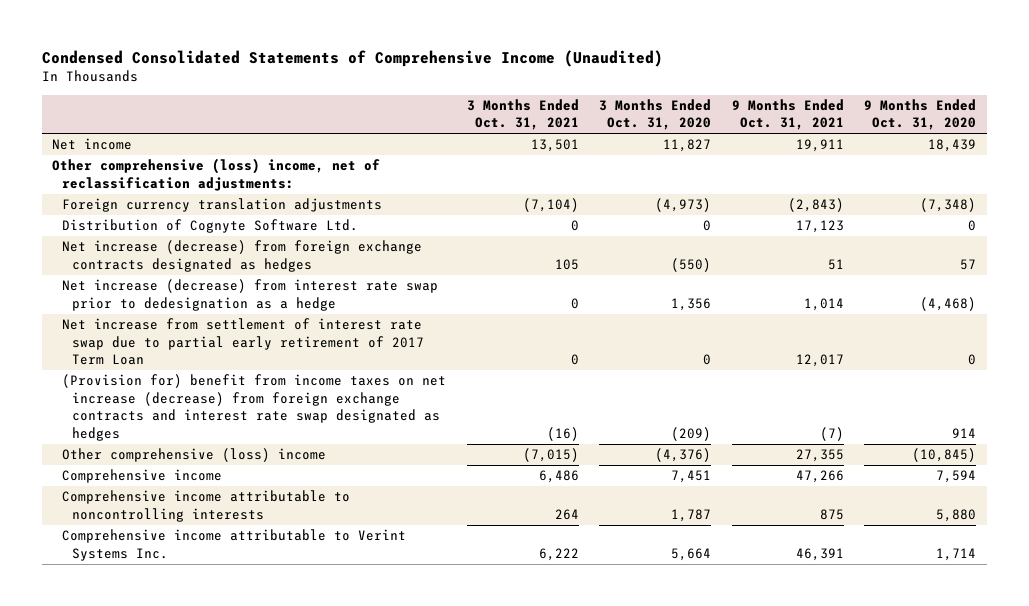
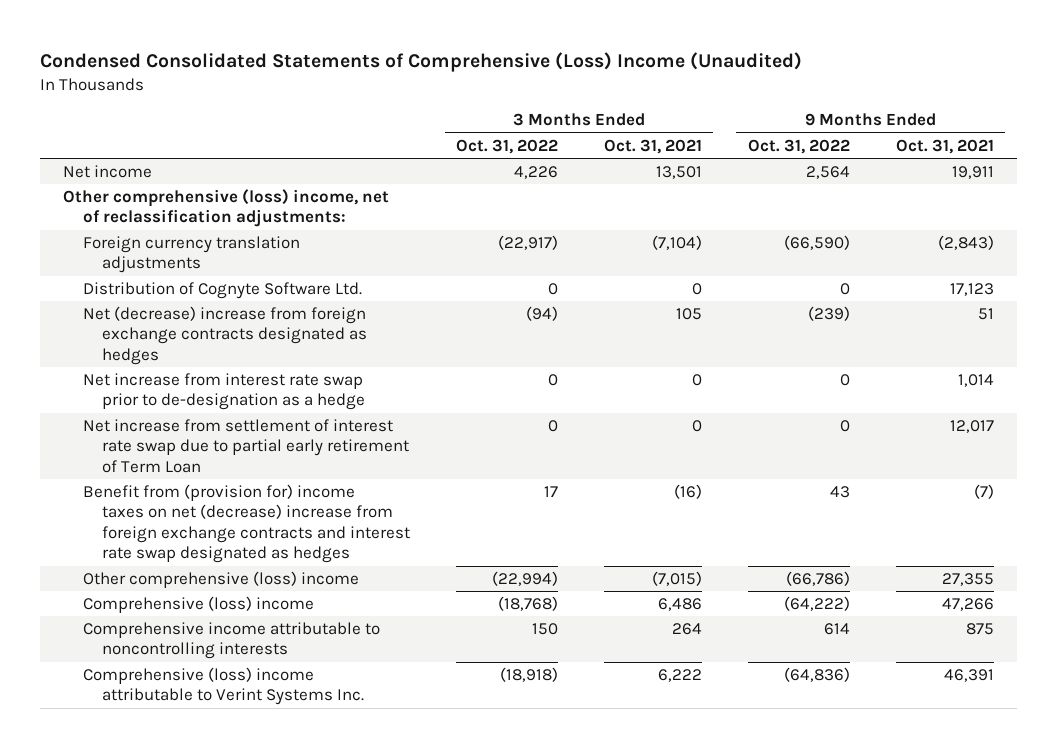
[42,49,664,67] Condensed Consolidated Statements of Comprehensive Income (Unaudited) -> [40,51,803,72] Condensed Consolidated Statements of Comprehensive (Loss) Income (Unaudited)
[599,98,712,131] 3 Months Ended Oct. 31, 2020 -> none
[864,98,977,131] 9 Months Ended Oct. 31, 2020 -> none
none -> [456,138,559,154] Oct. 31, 2022
none -> [747,138,850,154] Oct. 31, 2022
[62,240,423,272] Net increase (decrease) from foreign exchange contracts designated as hedges -> [82,306,368,365] Net (decrease) increase from foreign exchange contracts designated as hedges
[62,279,439,311] Net increase (decrease) from interest rate swap prior to dedesignation as a hedge -> [82,373,366,411] Net increase from interest rate swap prior to de-designation as a hedge
[62,318,424,366] Net increase from settlement of interest rate swap due to partial early retirement of 2017 Term Loan -> [82,419,410,473] Net increase from settlement of interest rate swap due to partial early retirement of Term Loan
[62,374,447,441] (Provision for) benefit from income taxes on net increase (decrease) from foreign exchange contracts and interest rate swap designated as hedges -> [82,484,411,564] Benefit from (provision for) income taxes on net (decrease) increase from foreign exchange contracts and interest rate swap designated as hedges
[62,469,223,484] Comprehensive income -> [82,596,314,614] Comprehensive (loss) income
[62,529,407,561] Comprehensive income attributable to Verint Systems Inc. -> [82,667,365,706] Comprehensive (loss) income attributable to Verint Systems Inc.

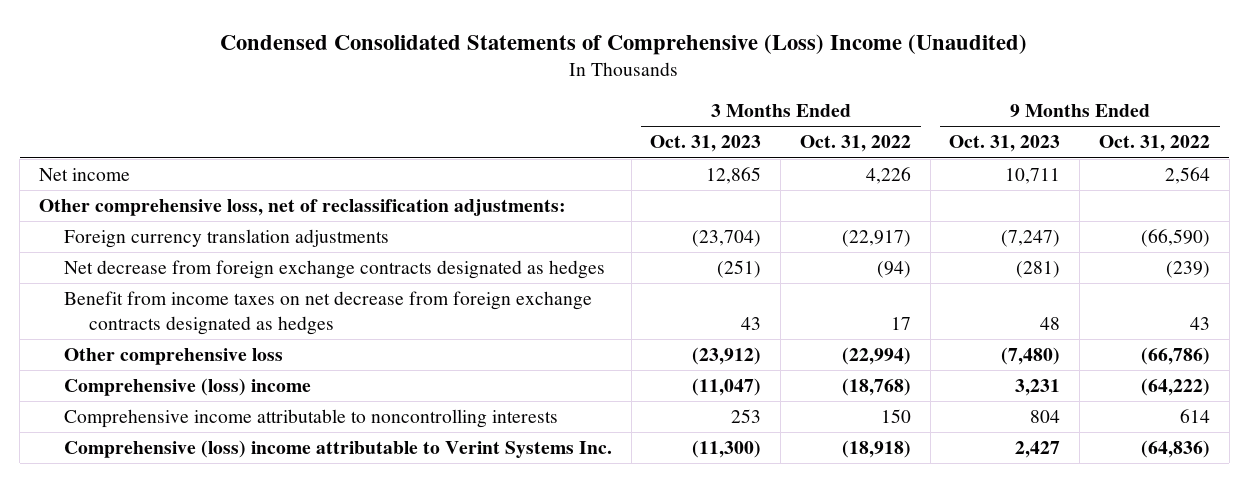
[604,138,703,154] Oct. 31, 2021 -> none
[895,138,994,154] Oct. 31, 2021 -> none
none -> [650,135,762,153] Oct. 31, 2023
none -> [949,135,1061,153] Oct. 31, 2023
[63,189,390,228] Other comprehensive (loss) income, net of reclassification adjustments: -> [39,198,567,216] Other comprehensive loss, net of reclassification adjustments:
[82,282,362,300] Distribution of Cognyte Software Ltd. -> none
[82,373,366,411] Net increase from interest rate swap prior to de-designation as a hedge -> none
[82,419,410,473] Net increase from settlement of interest rate swap due to partial early retirement of Term Loan -> none
[82,306,368,365] Net (decrease) increase from foreign exchange contracts designated as hedges -> [63,259,605,279] Net decrease from foreign exchange contracts designated as hedges
[82,484,411,564] Benefit from (provision for) income taxes on net (decrease) increase from foreign exchange contracts and interest rate swap designated as hedges -> [63,290,592,335] Benefit from income taxes on net decrease from foreign exchange contracts designated as hedges
[82,571,359,589] Other comprehensive (loss) income -> [63,347,283,365] Other comprehensive loss

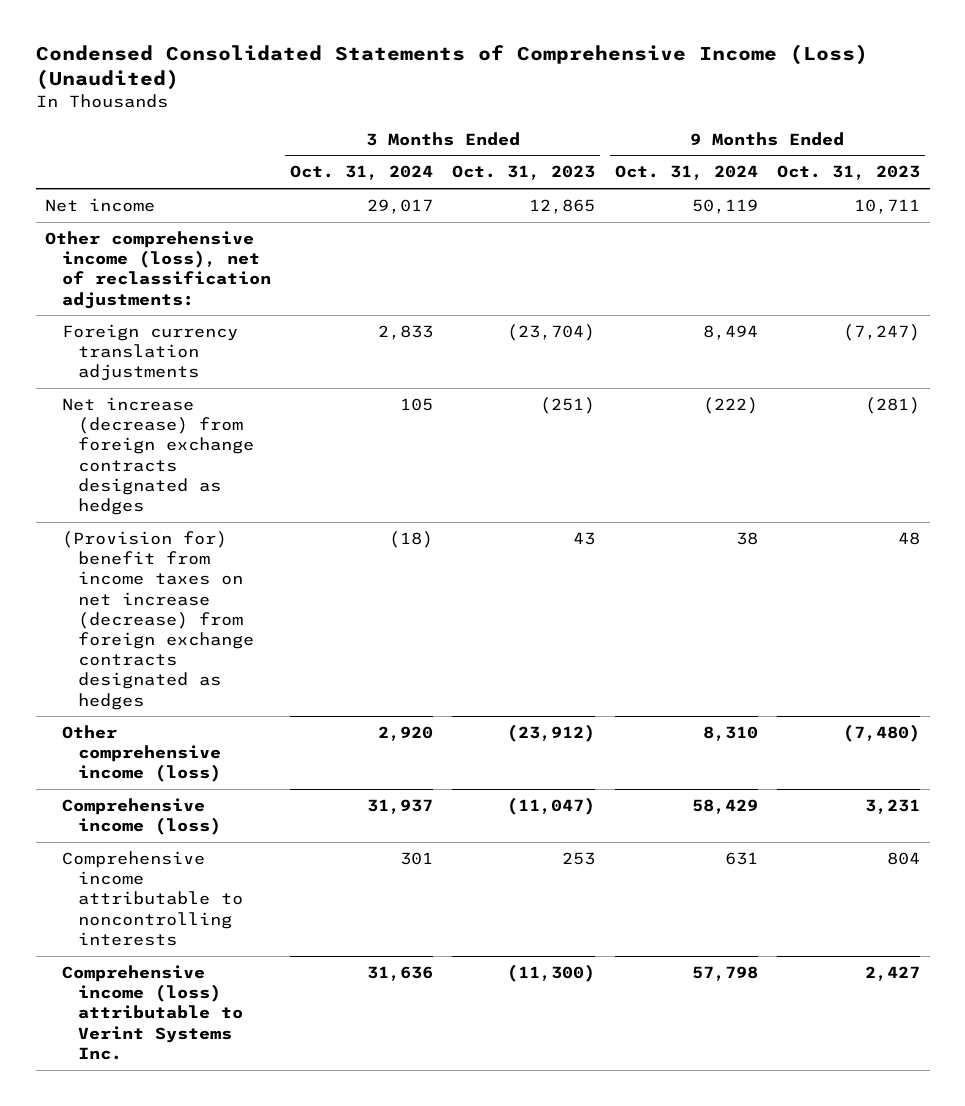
[220,33,1028,55] Condensed Consolidated Statements of Comprehensive (Loss) Income (Unaudited) -> [35,44,868,91] Condensed Consolidated Statements of Comprehensive Income (Loss) (Unaudited)
[799,135,911,153] Oct. 31, 2022 -> none
[1098,135,1210,153] Oct. 31, 2022 -> none
none -> [290,165,434,181] Oct. 31, 2024
none -> [614,165,758,181] Oct. 31, 2024
[39,198,567,216] Other comprehensive loss, net of reclassification adjustments: -> [45,231,271,309] Other comprehensive income (loss), net of reclassification adjustments:
[63,259,605,279] Net decrease from foreign exchange contracts designated as hedges -> [61,397,255,515] Net increase (decrease) from foreign exchange contracts designated as hedges
[63,290,592,335] Benefit from income taxes on net decrease from foreign exchange contracts designated as hedges -> [61,531,255,710] (Provision for) benefit from income taxes on net increase (decrease) from foreign exchange contracts designated as hedges
[63,347,283,365] Other comprehensive loss -> [61,725,222,783] Other comprehensive income (loss)
[63,377,311,396] Comprehensive (loss) income -> [61,798,222,836] Comprehensive income (loss)
[63,439,612,458] Comprehensive (loss) income attributable to Verint Systems Inc. -> [61,965,244,1060] Comprehensive income (loss) attributable to Verint Systems Inc.

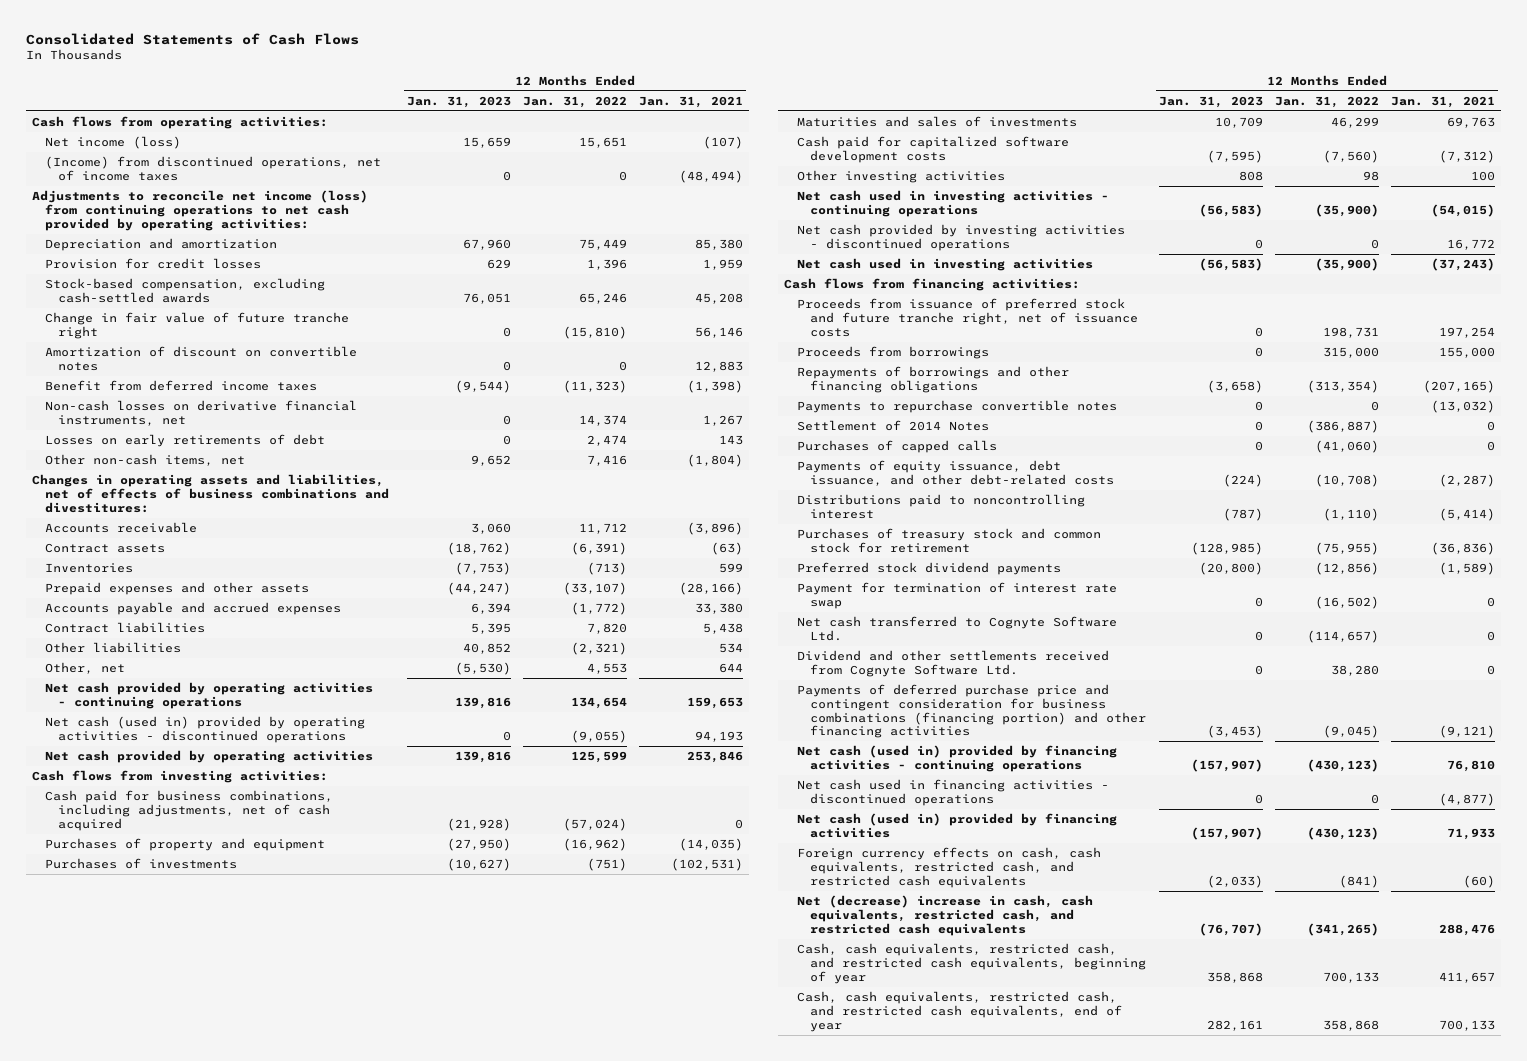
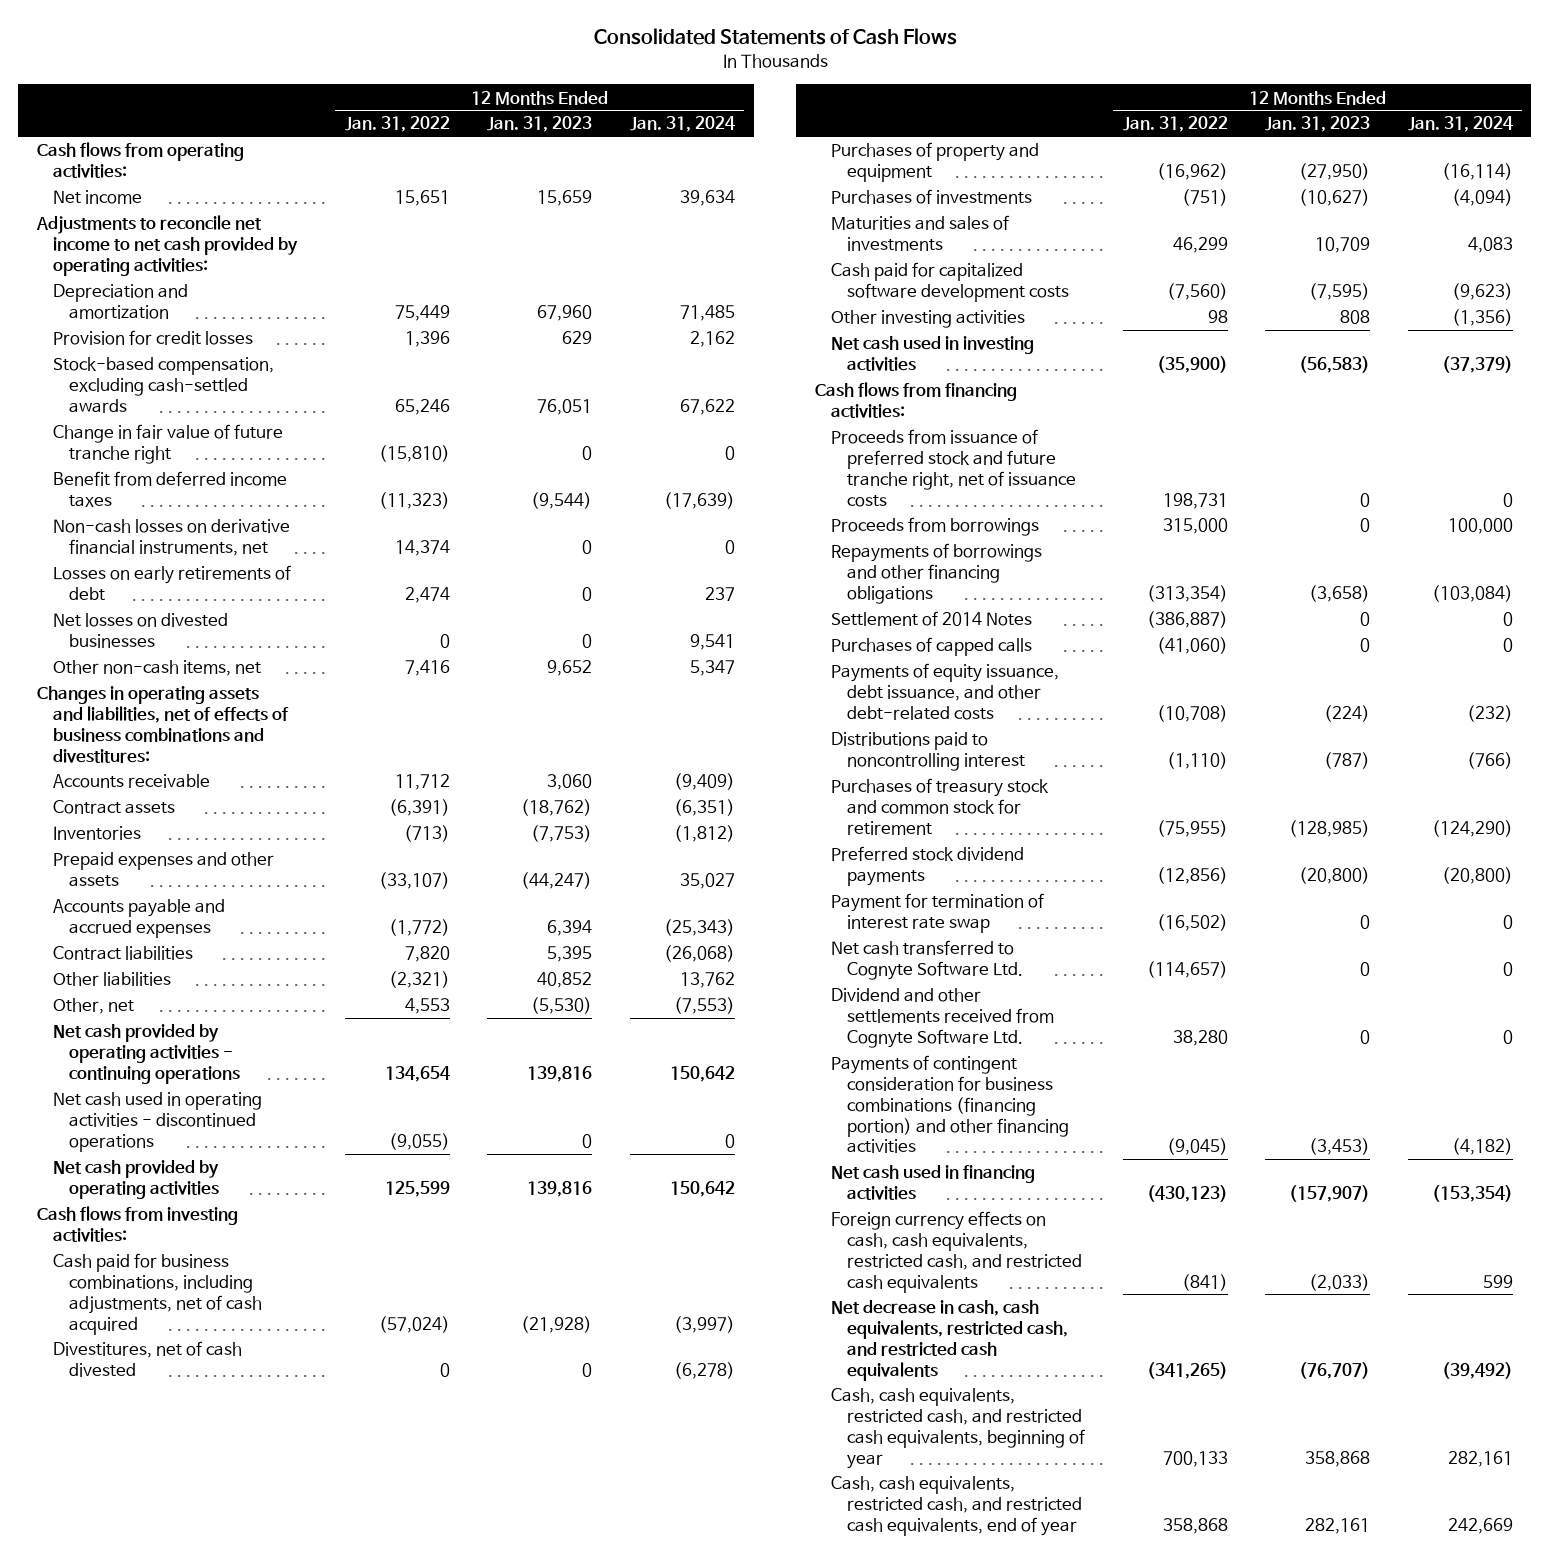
[639,95,744,108] Jan. 31, 2021 -> none
none -> [629,116,735,133] Jan. 31, 2024
[45,156,382,181] (Income) from discontinued operations, net of income taxes -> none
[45,136,182,150] Net income (loss) -> [53,190,143,205] Net income
[31,190,368,231] Adjustments to reconcile net income (loss) from continuing operations to net cash provided by operating activities: -> [35,215,299,276] Adjustments to reconcile net income to net cash provided by operating activities:
[45,346,358,371] Amortization of discount on convertible notes -> none
none -> [53,613,229,648] Net losses on divested businesses
[45,716,366,743] Net cash (used in) provided by operating activities - discontinued operations -> [53,1092,263,1152] Net cash used in operating activities - discontinued operations
none -> [53,1341,243,1377] Divestitures, net of cash divested
[797,190,1110,217] Net cash used in investing activities - continuing operations -> none
[797,224,1126,251] Net cash provided by investing activities - discontinued operations -> none
[797,400,1118,414] Payments to repurchase convertible notes -> none
[797,745,1118,772] Net cash (used in) provided by financing activities - continuing operations -> none
[797,779,1110,806] Net cash used in financing activities - discontinued operations -> none
[797,684,1147,739] Payments of deferred purchase price and contingent consideration for business combinations (financing portion) and other financing activities -> [831,1055,1070,1154] Payments of contingent consideration for business combinations (financing portion) and other financing activities
[797,813,1118,838] Net cash (used in) provided by financing activities -> [831,1165,1036,1200] Net cash used in financing activities
[797,895,1094,936] Net (decrease) increase in cash, cash equivalents, restricted cash, and restricted cash equivalents -> [831,1300,1069,1381] Net decrease in cash, cash equivalents, restricted cash, and restricted cash equivalents

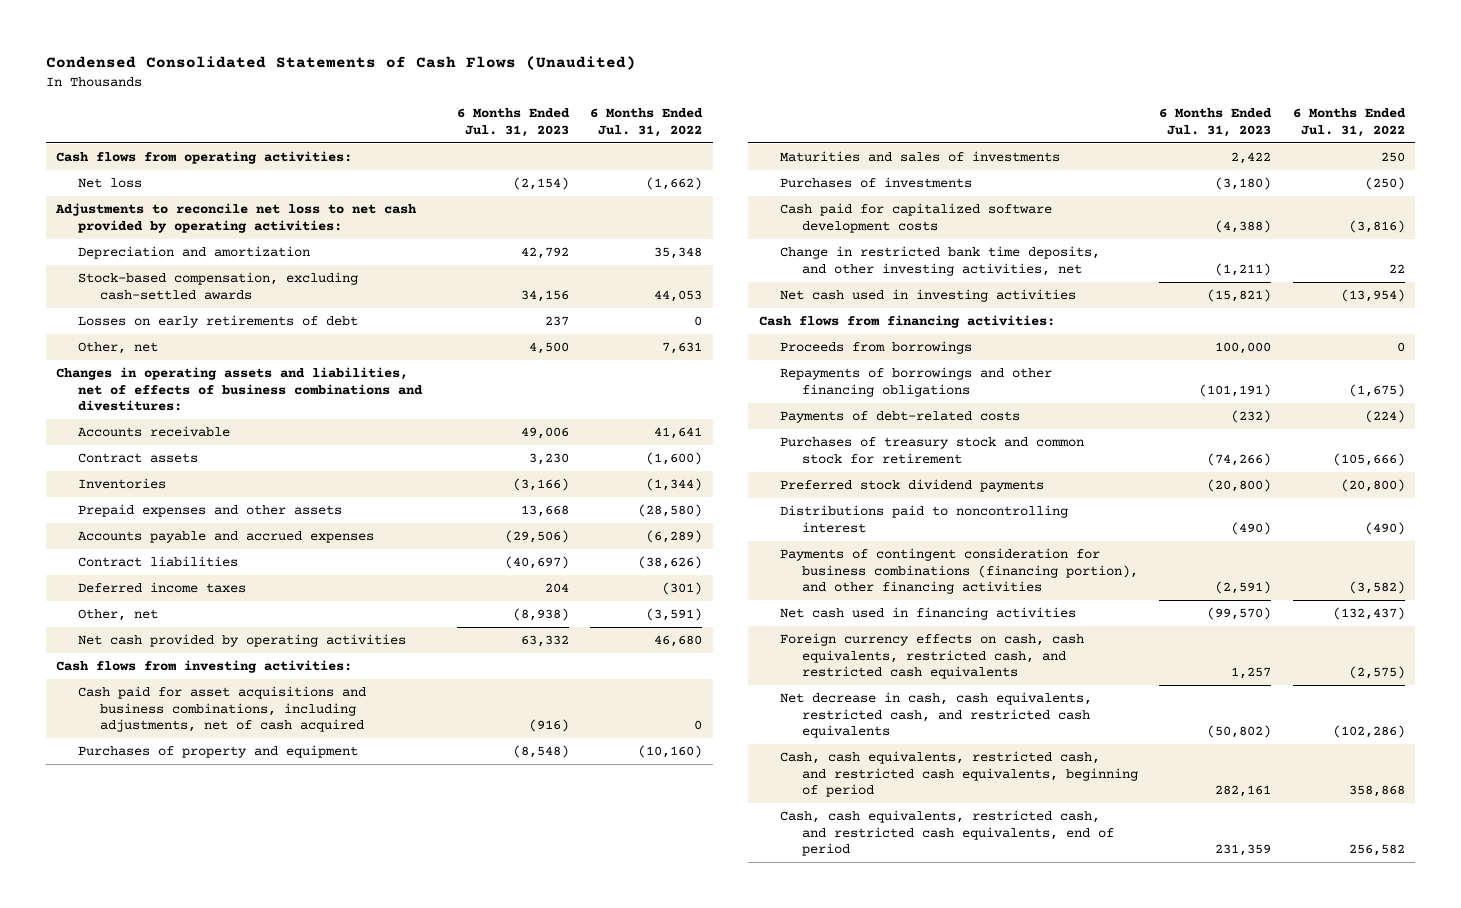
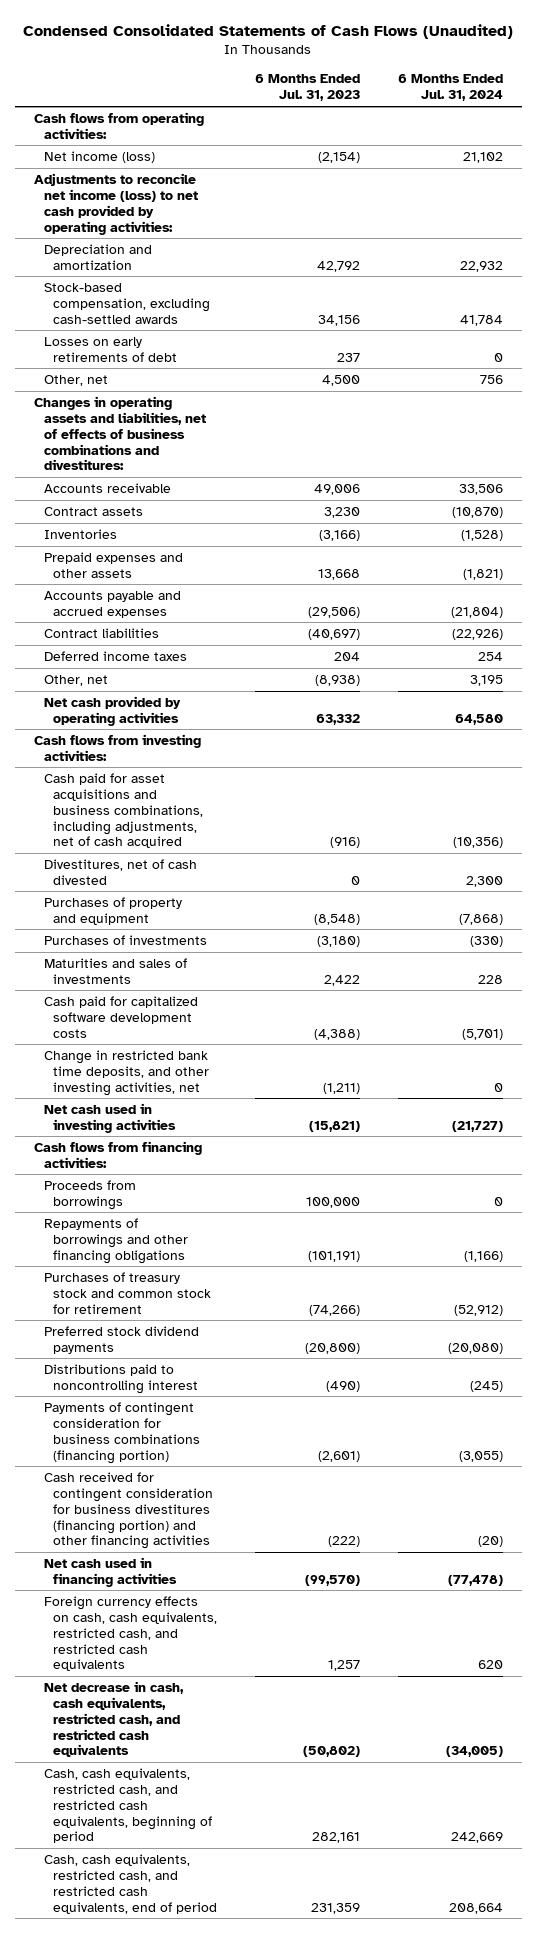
[590,108,704,137] 6 Months Ended Jul. 31, 2022 -> none
none -> [397,74,503,102] 6 Months Ended Jul. 31, 2024
[78,178,143,189] Net loss -> [43,150,155,163] Net income (loss)
[55,203,418,233] Adjustments to reconcile net loss to net cash provided by operating activities: -> [34,172,198,235] Adjustments to reconcile net income (loss) to net cash provided by operating activities:
none -> [43,858,197,885] Divestitures, net of cash divested
[780,151,1061,163] Maturities and sales of investments -> [43,957,187,984] Maturities and sales of investments
[780,411,1021,424] Payments of debt-related costs -> none
[780,548,1138,595] Payments of contingent consideration for business combinations (financing portion), and other financing activities -> [43,1401,201,1464] Payments of contingent consideration for business combinations (financing portion)
[1215,581,1272,595] (2,591) -> [317,1450,360,1462] (2,601)
none -> [43,1471,214,1550] Cash received for contingent consideration for business divestitures (financing portion) and other financing activities

